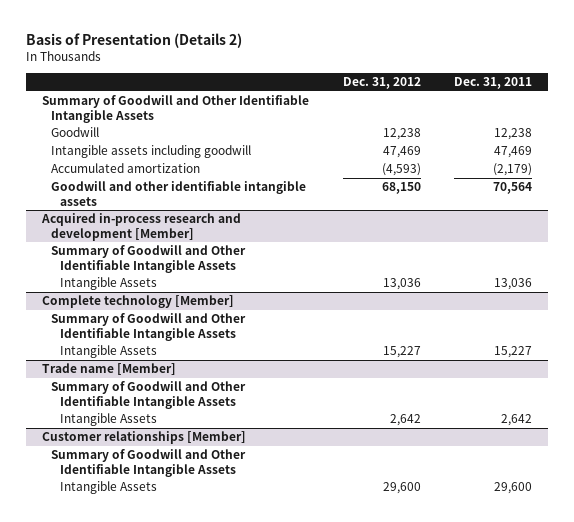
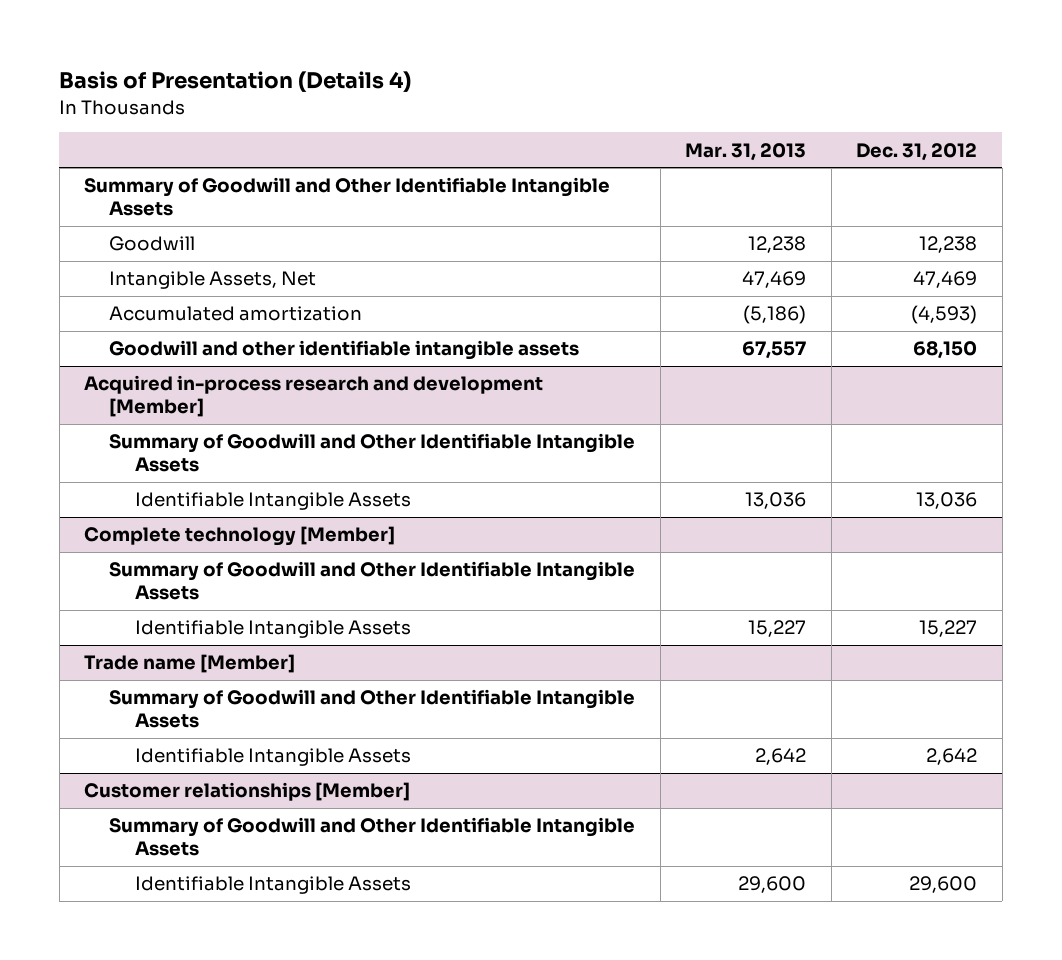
[25,32,242,48] Basis of Presentation (Details 2) -> [59,71,412,93] Basis of Presentation (Details 4)
[453,77,532,90] Dec. 31, 2011 -> none
none -> [685,142,807,161] Mar. 31, 2013
[51,145,252,159] Intangible assets including goodwill -> [109,271,317,290] Intangible Assets, Net
[60,277,158,291] Intangible Assets -> [134,492,411,511] Identifiable Intangible Assets
[60,345,158,359] Intangible Assets -> [134,620,411,639] Identifiable Intangible Assets
[60,413,158,427] Intangible Assets -> [134,748,411,767] Identifiable Intangible Assets
[60,481,158,495] Intangible Assets -> [134,876,411,895] Identifiable Intangible Assets

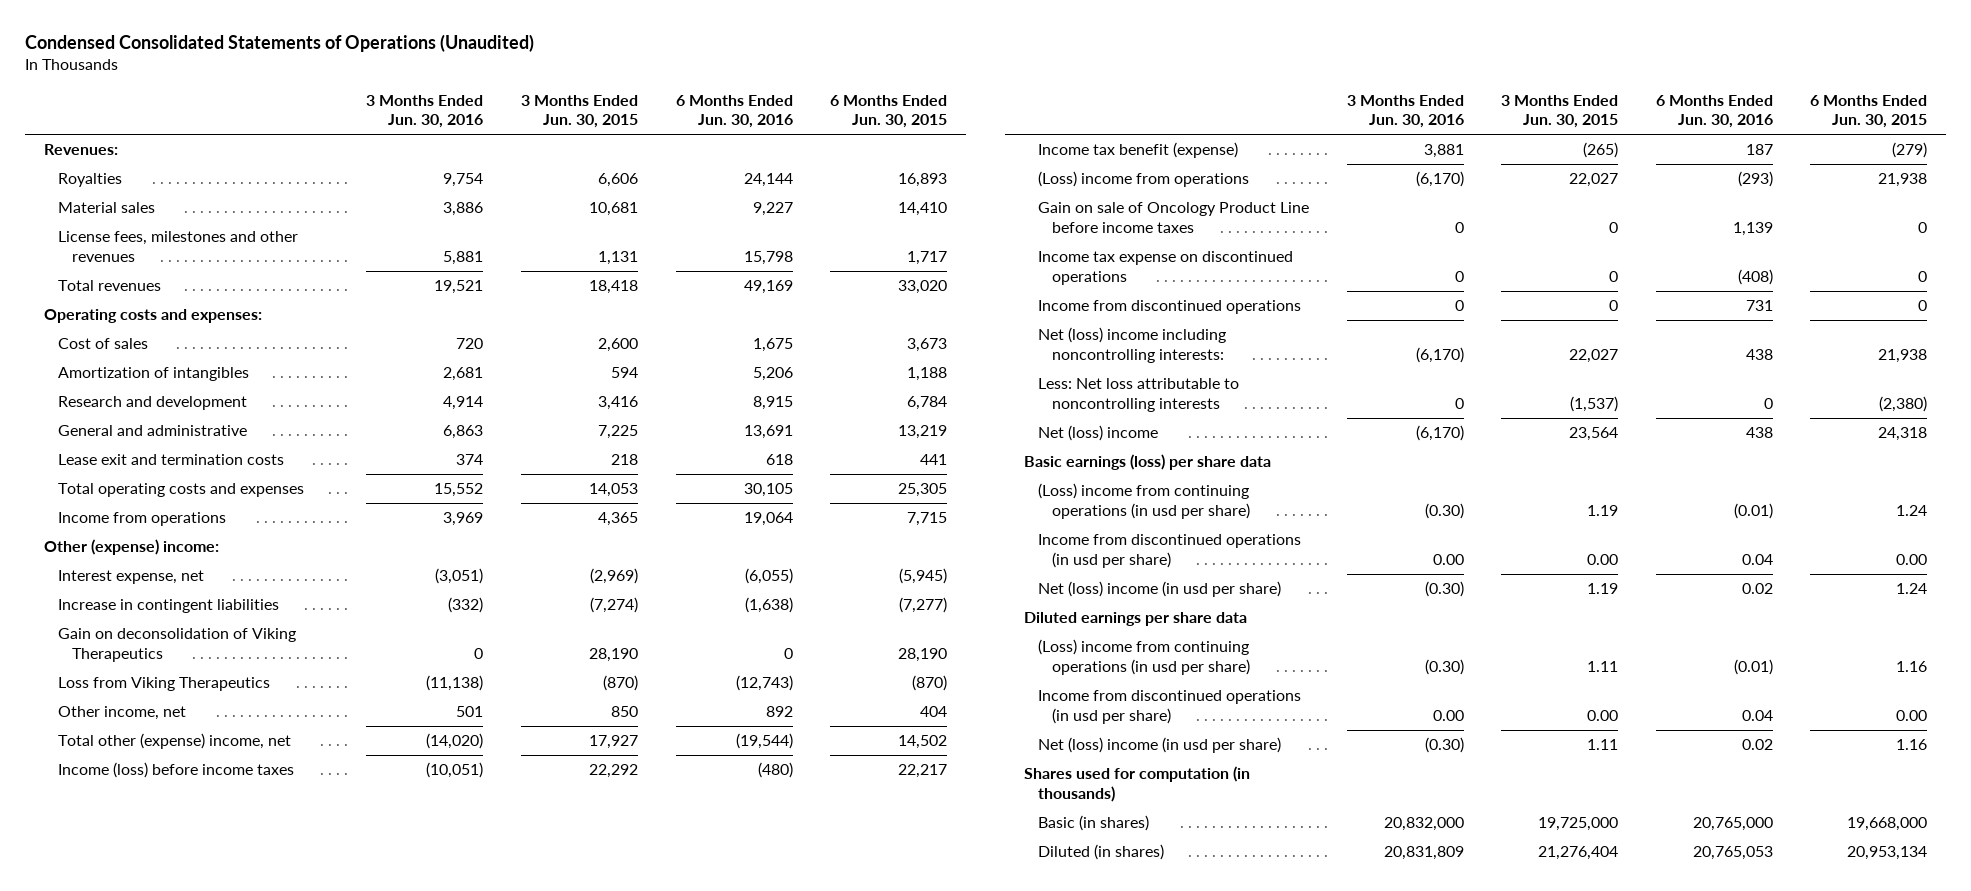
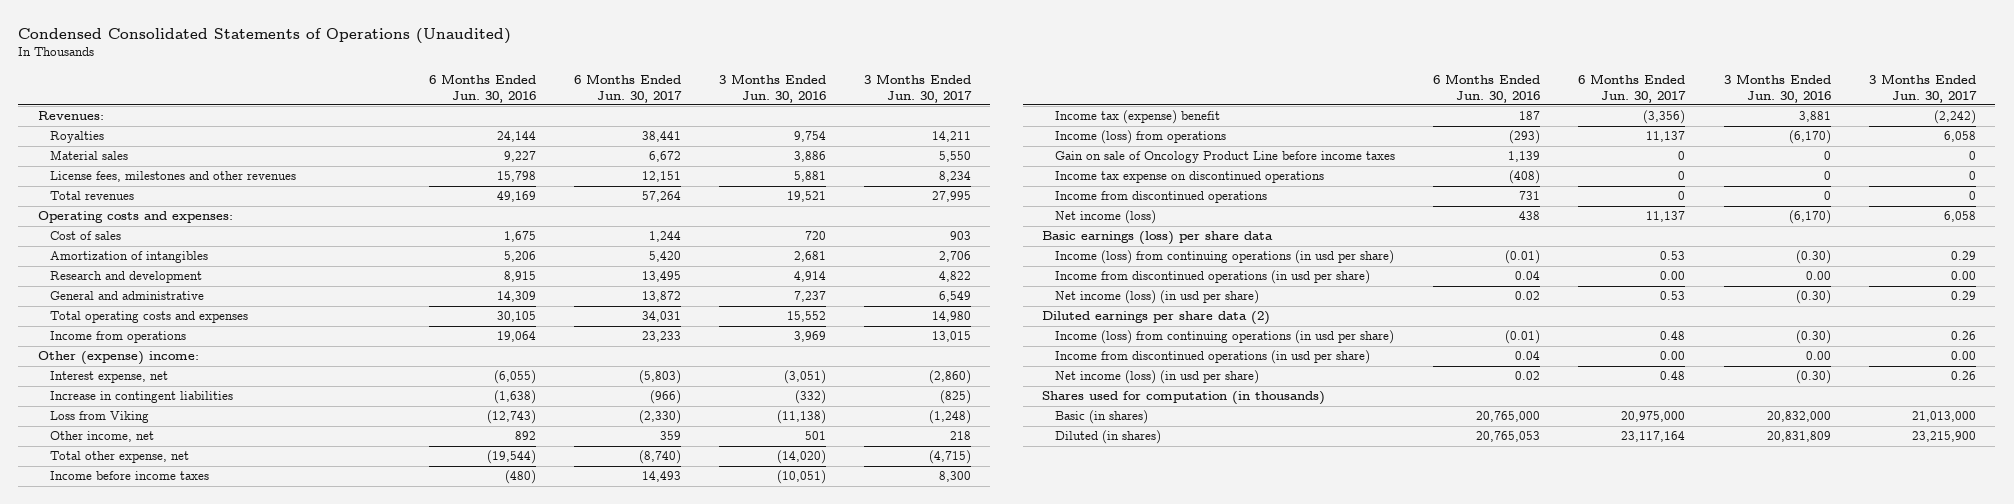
[521,94,639,129] 3 Months Ended Jun. 30, 2015 -> none
[830,94,948,129] 6 Months Ended Jun. 30, 2015 -> none
none -> [573,73,682,103] 6 Months Ended Jun. 30, 2017
none -> [864,73,973,103] 3 Months Ended Jun. 30, 2017
[57,454,284,466] Lease exit and termination costs -> none
[443,425,484,440] 6,863 -> [794,291,827,303] 7,237
[743,425,793,440] 13,691 -> [496,291,536,303] 14,309
[57,628,296,662] Gain on deconsolidation of Viking Therapeutics -> none
[57,677,270,692] Loss from Viking Therapeutics -> [50,411,150,424] Loss from Viking
[57,733,291,750] Total other (expense) income, net -> [50,451,190,464] Total other expense, net
[57,762,294,779] Income (loss) before income taxes -> [50,471,210,481] Income before income taxes
[1037,142,1238,159] Income tax benefit (expense) -> [1054,110,1220,125] Income tax (expense) benefit
[1037,171,1249,188] (Loss) income from operations -> [1054,130,1226,145] Income (loss) from operations
[1037,327,1226,363] Net (loss) income including noncontrolling interests: -> none
[1037,378,1239,412] Less: Net loss attributable to noncontrolling interests -> none
[1037,425,1158,442] Net (loss) income -> [1054,210,1156,225] Net income (loss)
[1037,483,1250,519] (Loss) income from continuing operations (in usd per share) -> [1054,250,1394,265] Income (loss) from continuing operations (in usd per share)
[1037,581,1281,598] Net (loss) income (in usd per share) -> [1054,290,1259,305] Net income (loss) (in usd per share)
[1023,612,1247,627] Diluted earnings per share data -> [1042,311,1271,326] Diluted earnings per share data (2)
[1037,639,1250,675] (Loss) income from continuing operations (in usd per share) -> [1054,330,1394,345] Income (loss) from continuing operations (in usd per share)
[1037,737,1281,754] Net (loss) income (in usd per share) -> [1054,370,1259,385] Net income (loss) (in usd per share)

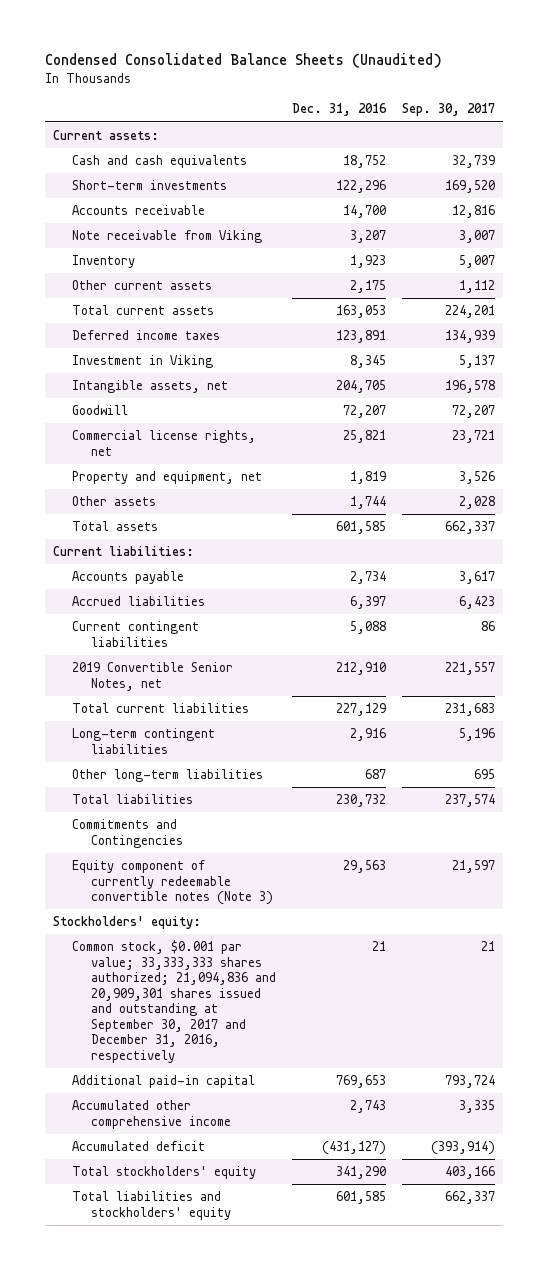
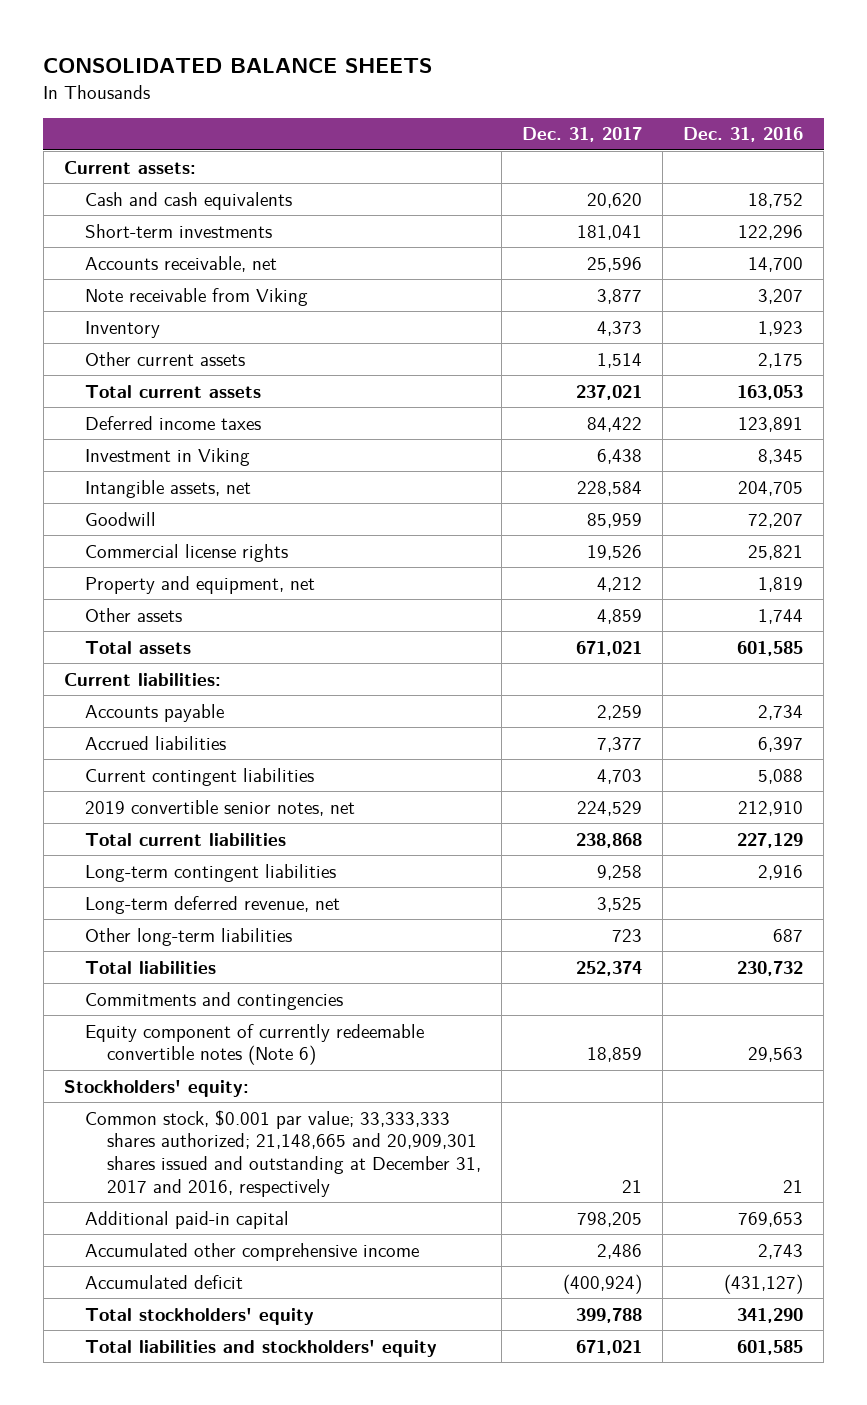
[44,53,442,69] Condensed Consolidated Balance Sheets (Unaudited) -> [43,58,433,74] CONSOLIDATED BALANCE SHEETS
[402,103,496,117] Sep. 30, 2017 -> none
none -> [521,127,642,143] Dec. 31, 2017
[71,205,205,216] Accounts receivable -> [85,255,278,272] Accounts receivable, net
[71,430,256,456] Commercial license rights, net -> [85,543,289,562] Commercial license rights
[71,662,233,691] 2019 Convertible Senior Notes, net -> [85,799,356,816] 2019 convertible senior notes, net
none -> [85,895,341,914] Long-term deferred revenue, net
[71,819,183,848] Commitments and Contingencies -> [85,991,344,1010] Commitments and contingencies
[71,860,273,906] Equity component of currently redeemable convertible notes (Note 3) -> [85,1023,425,1066] Equity component of currently redeemable convertible notes (Note 6)
[71,940,276,1063] Common stock, $0.001 par value; 33,333,333 shares authorized; 21,094,836 and 20,909,301 shares issued and outstanding at September 30, 2017 and December 31, 2016, respectively -> [85,1109,481,1198] Common stock, $0.001 par value; 33,333,333 shares authorized; 21,148,665 and 20,909,301 shares issued and outstanding at December 31, 2017 and 2016, respectively

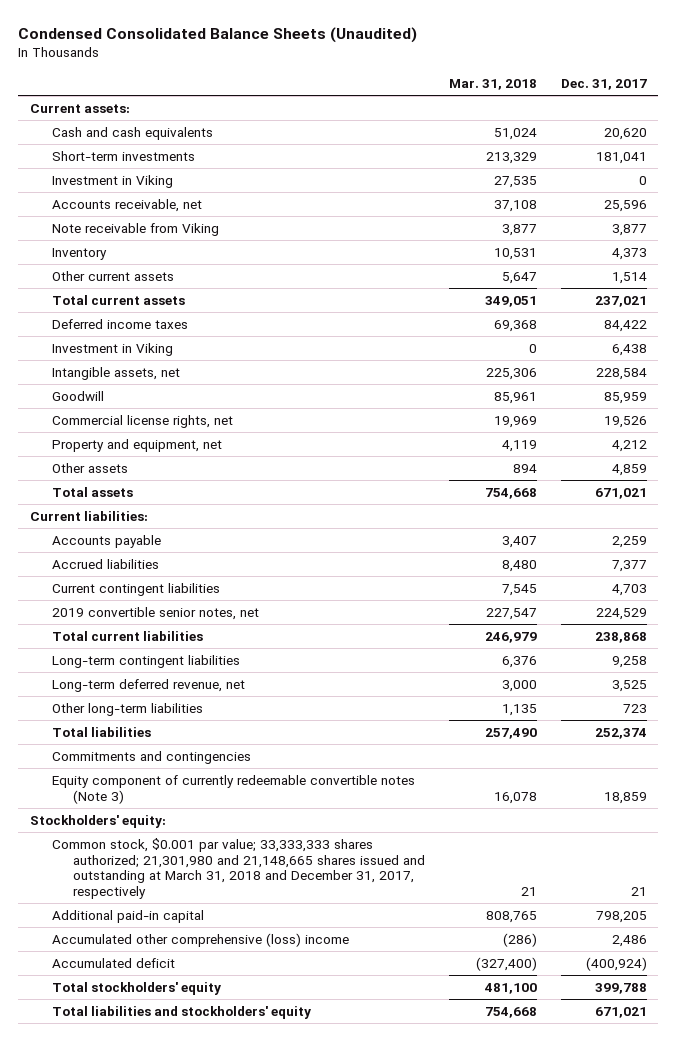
[43,58,433,74] CONSOLIDATED BALANCE SHEETS -> [18,27,418,44] Condensed Consolidated Balance Sheets (Unaudited)
[683,127,804,143] Dec. 31, 2016 -> none
none -> [448,78,537,90] Mar. 31, 2018
none -> [51,174,173,188] Investment in Viking
[85,543,289,562] Commercial license rights -> [51,414,233,428] Commercial license rights, net
[85,1023,425,1066] Equity component of currently redeemable convertible notes (Note 6) -> [51,774,415,804] Equity component of currently redeemable convertible notes (Note 3)
[85,1109,481,1198] Common stock, $0.001 par value; 33,333,333 shares authorized; 21,148,665 and 20,909,301 shares issued and outstanding at December 31, 2017 and 2016, respectively -> [51,837,425,899] Common stock, $0.001 par value; 33,333,333 shares authorized; 21,301,980 and 21,148,665 shares issued and outstanding at March 31, 2018 and December 31, 2017, respectively
[85,1242,420,1261] Accumulated other comprehensive income -> [51,932,349,947] Accumulated other comprehensive (loss) income

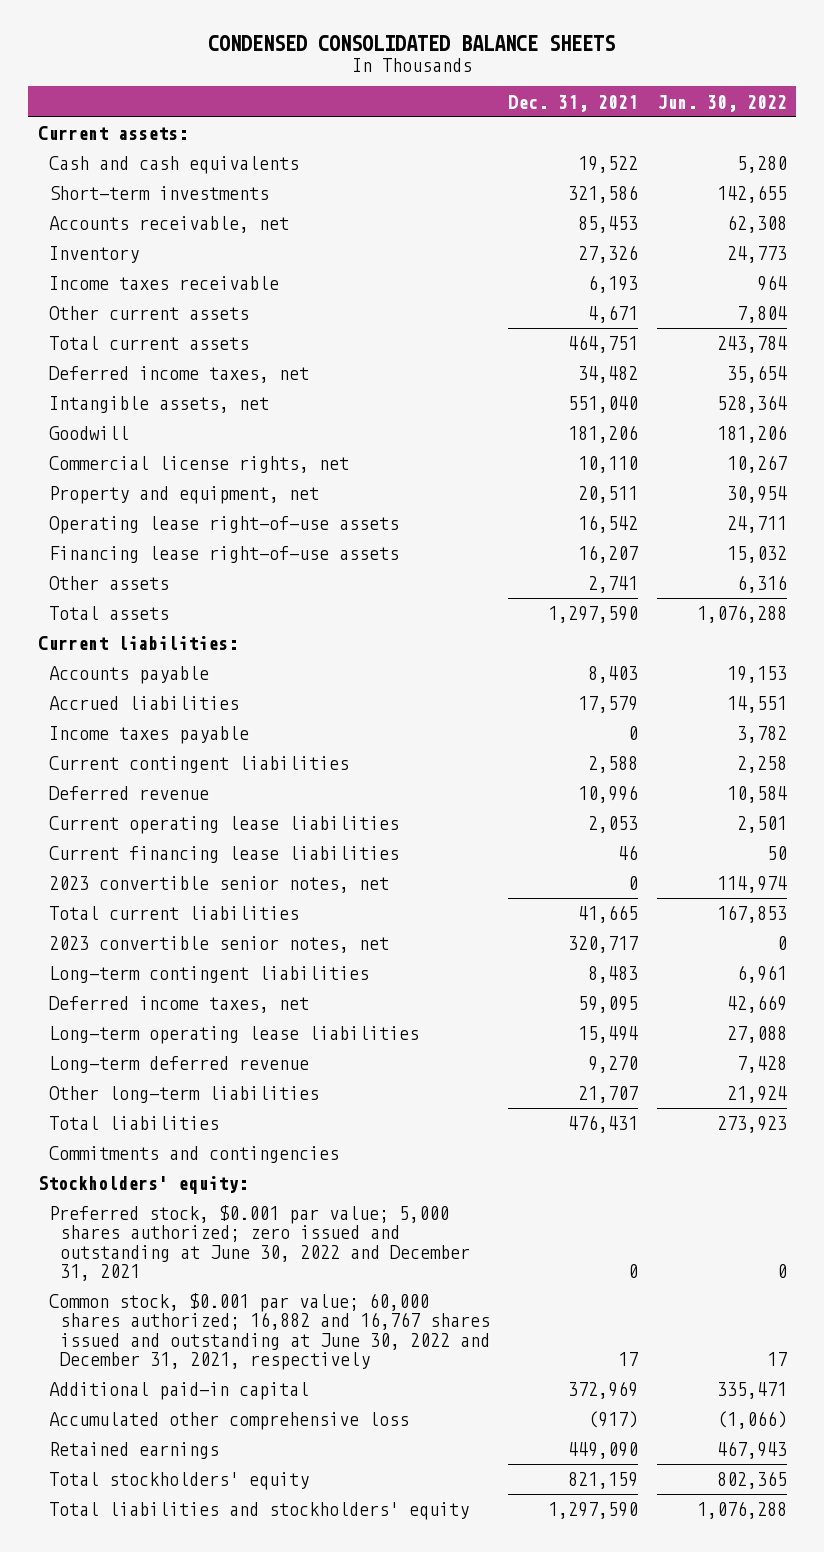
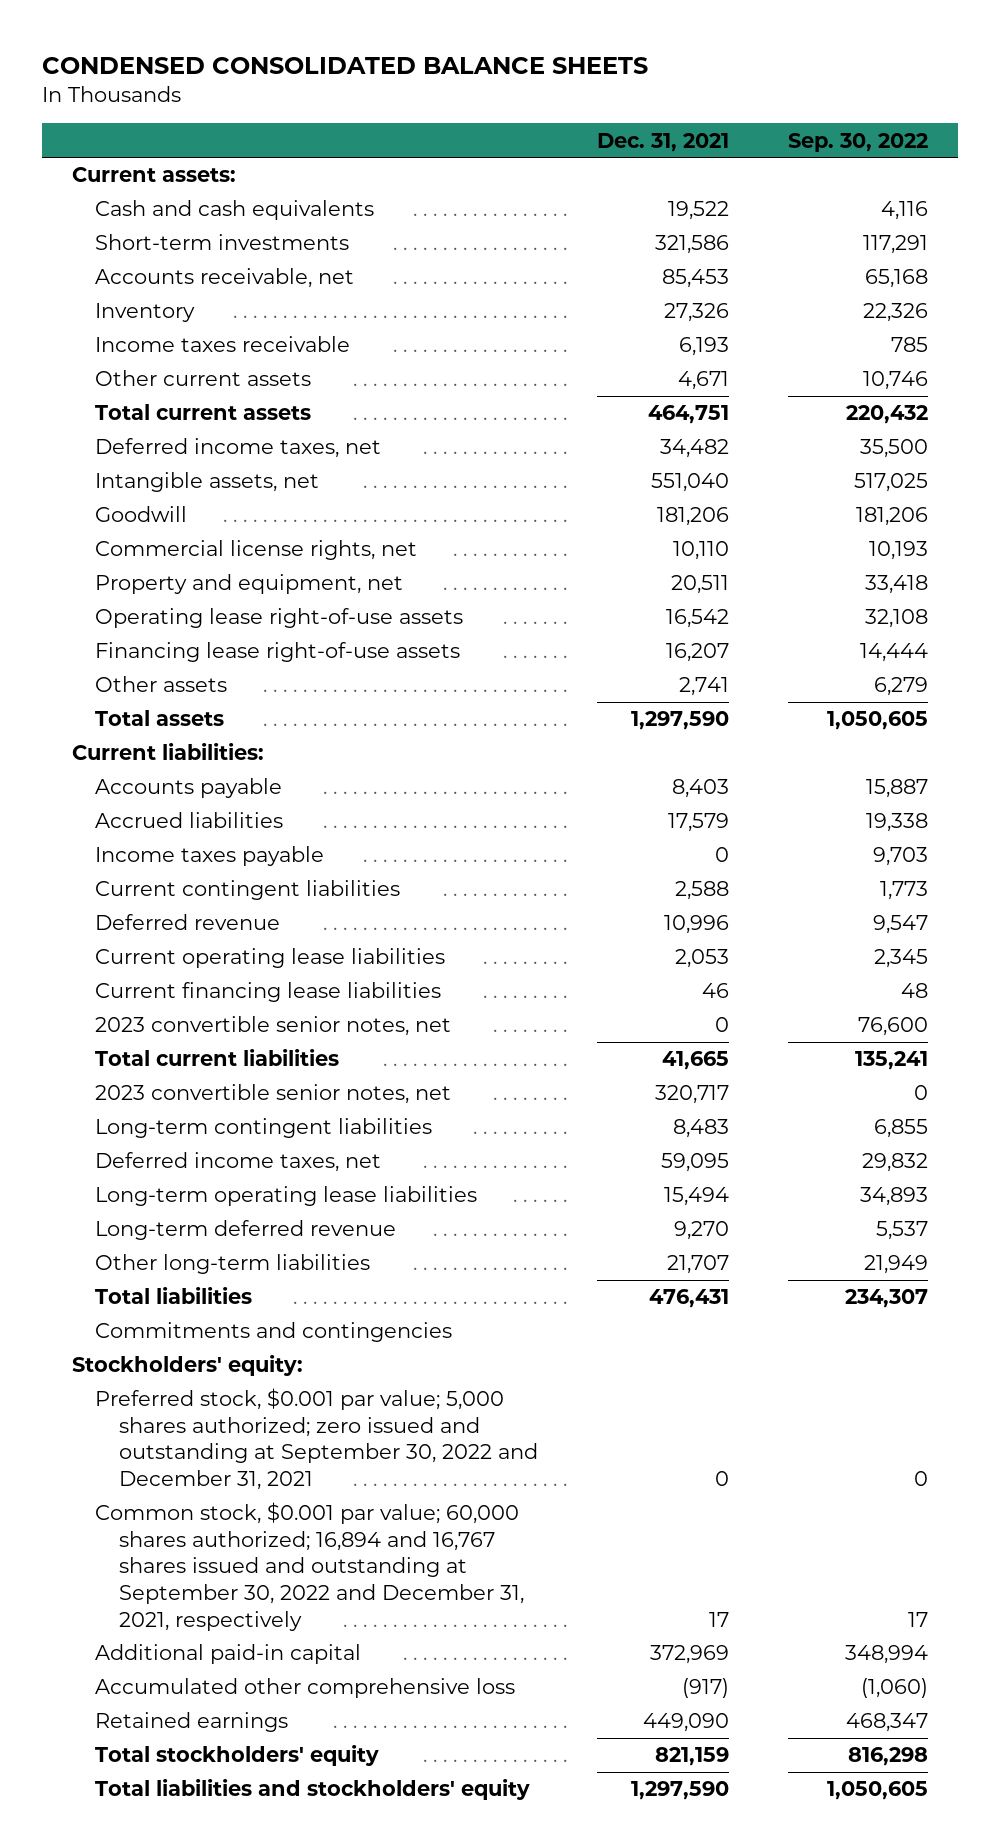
[656,94,787,112] Jun. 30, 2022 -> none
none -> [788,132,929,152] Sep. 30, 2022
[48,1205,471,1282] Preferred stock, $0.001 par value; 5,000 shares authorized; zero issued and outstanding at June 30, 2022 and December 31, 2021 -> [95,1388,538,1491] Preferred stock, $0.001 par value; 5,000 shares authorized; zero issued and outstanding at September 30, 2022 and December 31, 2021
[48,1293,491,1371] Common stock, $0.001 par value; 60,000 shares authorized; 16,882 and 16,767 shares issued and outstanding at June 30, 2022 and December 31, 2021, respectively -> [95,1502,524,1631] Common stock, $0.001 par value; 60,000 shares authorized; 16,894 and 16,767 shares issued and outstanding at September 30, 2022 and December 31, 2021, respectively

